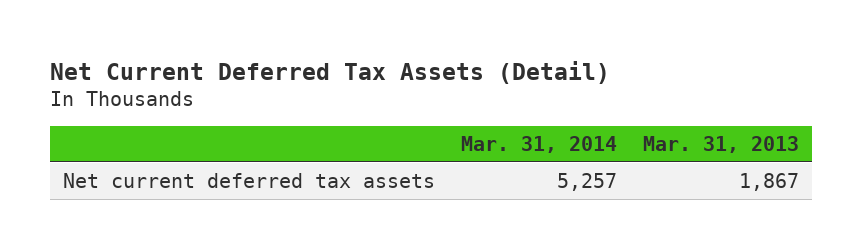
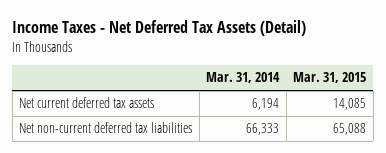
[49,61,610,85] Net Current Deferred Tax Assets (Detail) -> [12,20,307,37] Income Taxes - Net Deferred Tax Assets (Detail)
[642,135,799,153] Mar. 31, 2013 -> none
none -> [293,72,367,84] Mar. 31, 2015
[556,173,617,192] 5,257 -> [252,98,280,111] 6,194
none -> [19,122,193,134] Net non-current deferred tax liabilities

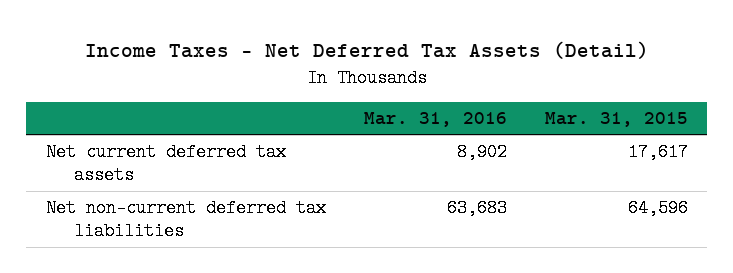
[206,72,281,84] Mar. 31, 2014 -> none
none -> [363,111,507,127] Mar. 31, 2016
[333,98,367,111] 14,085 -> [627,142,688,161] 17,617
[333,123,367,136] 65,088 -> [627,198,688,217] 64,596

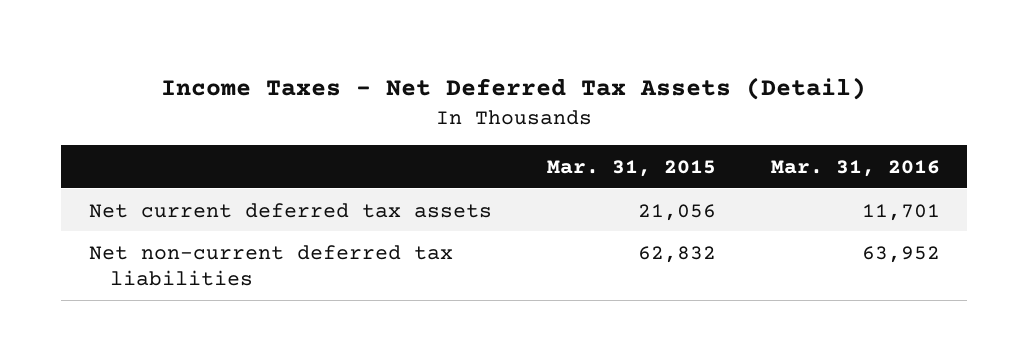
[456,142,507,161] 8,902 -> [861,203,940,221] 11,701
[627,142,688,161] 17,617 -> [637,203,716,221] 21,056
[446,198,507,217] 63,683 -> [861,245,940,263] 63,952
[627,198,688,217] 64,596 -> [637,245,716,263] 62,832

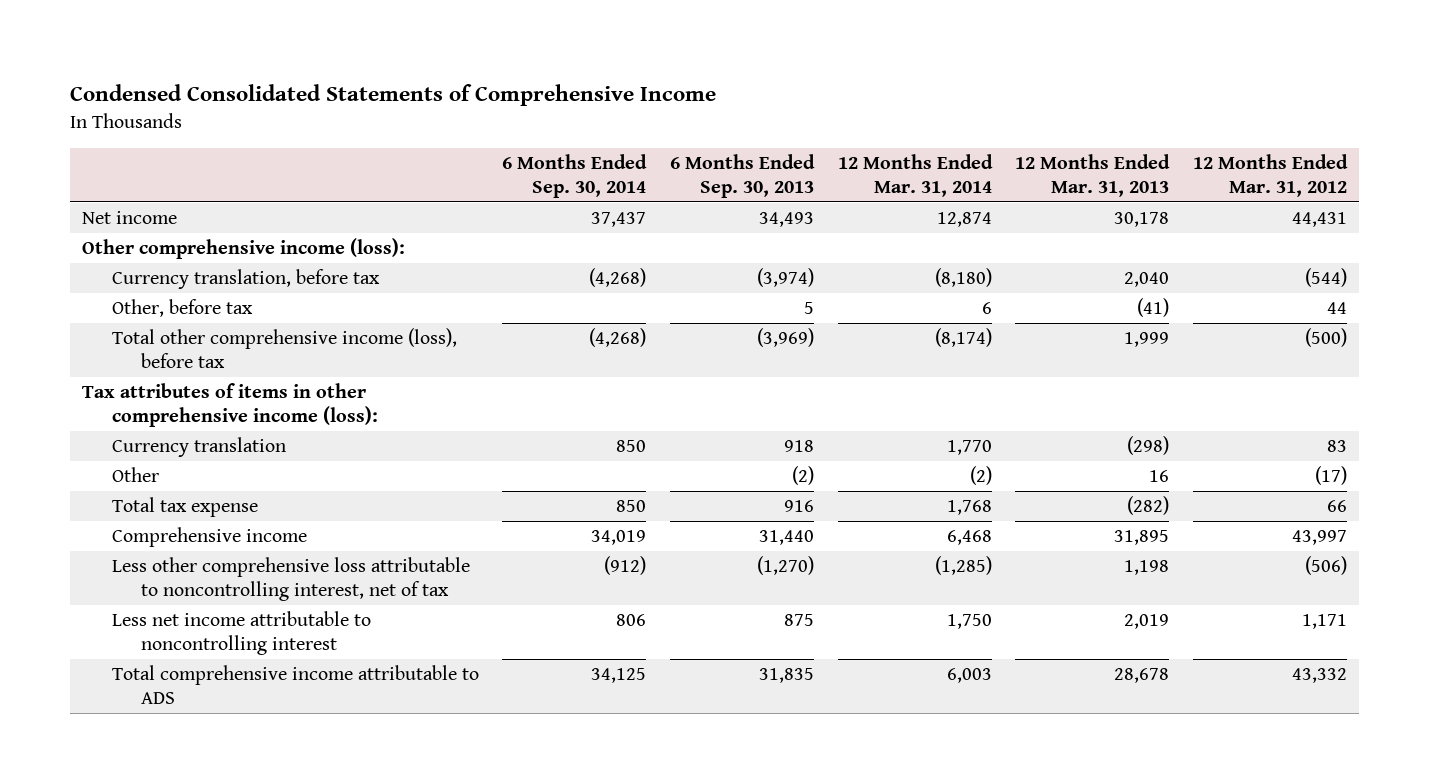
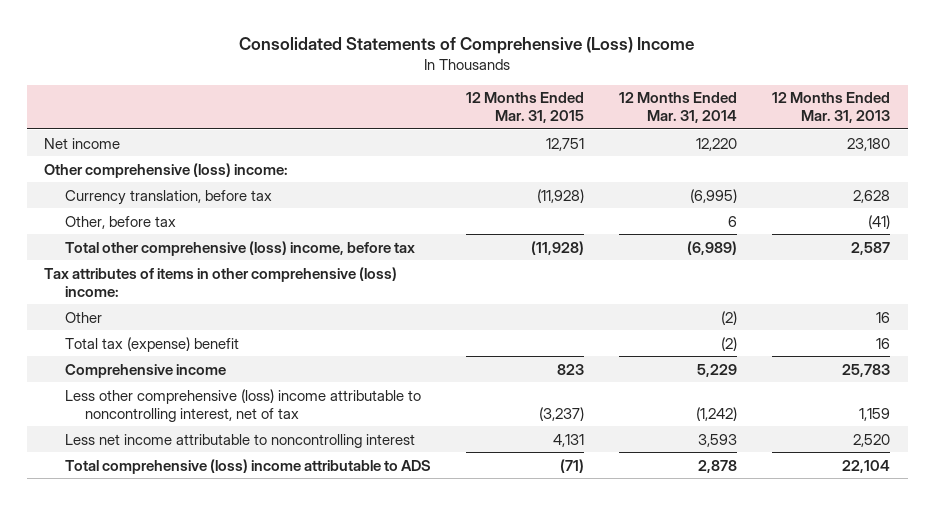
[69,83,716,106] Condensed Consolidated Statements of Comprehensive Income -> [239,36,695,54] Consolidated Statements of Comprehensive (Loss) Income
[502,153,648,198] 6 Months Ended Sep. 30, 2014 -> none
[669,153,815,198] 6 Months Ended Sep. 30, 2013 -> none
[1193,153,1349,197] 12 Months Ended Mar. 31, 2012 -> none
none -> [465,92,584,124] 12 Months Ended Mar. 31, 2015
[936,212,992,228] 12,874 -> [696,137,738,151] 12,220
[1114,212,1170,228] 30,178 -> [847,137,891,151] 23,180
[81,238,405,260] Other comprehensive income (loss): -> [44,162,289,178] Other comprehensive (loss) income:
[934,268,992,288] (8,180) -> [690,188,738,203] (6,995)
[1124,272,1170,288] 2,040 -> [853,189,891,203] 2,628
[111,437,286,458] Currency translation -> none
[111,328,457,369] Total other comprehensive income (loss), before tax -> [64,240,415,256] Total other comprehensive (loss) income, before tax
[934,328,992,348] (8,174) -> [687,240,738,255] (6,989)
[1124,332,1170,348] 1,999 -> [851,241,891,255] 2,587
[81,383,378,428] Tax attributes of items in other comprehensive income (loss): -> [44,266,398,297] Tax attributes of items in other comprehensive (loss) income:
[111,497,258,518] Total tax expense -> [64,336,239,352] Total tax (expense) benefit
[946,500,992,516] 1,768 -> [721,336,738,351] (2)
[1127,496,1170,516] (282) -> [876,337,891,349] 16
[946,530,992,546] 6,468 -> [697,363,738,377] 5,229
[1114,530,1170,546] 31,895 -> [842,363,891,377] 25,783
[111,557,470,602] Less other comprehensive loss attributable to noncontrolling interest, net of tax -> [64,388,421,422] Less other comprehensive (loss) income attributable to noncontrolling interest, net of tax
[934,556,992,576] (1,285) -> [696,406,738,421] (1,242)
[1124,560,1170,576] 1,198 -> [859,407,891,421] 1,159
[946,614,992,630] 1,750 -> [698,433,738,447] 3,593
[1124,614,1170,630] 2,019 -> [853,433,891,447] 2,520
[111,665,479,705] Total comprehensive income attributable to ADS -> [64,458,431,474] Total comprehensive (loss) income attributable to ADS
[946,668,992,684] 6,003 -> [698,459,738,473] 2,878
[1114,668,1170,684] 28,678 -> [842,459,891,473] 22,104

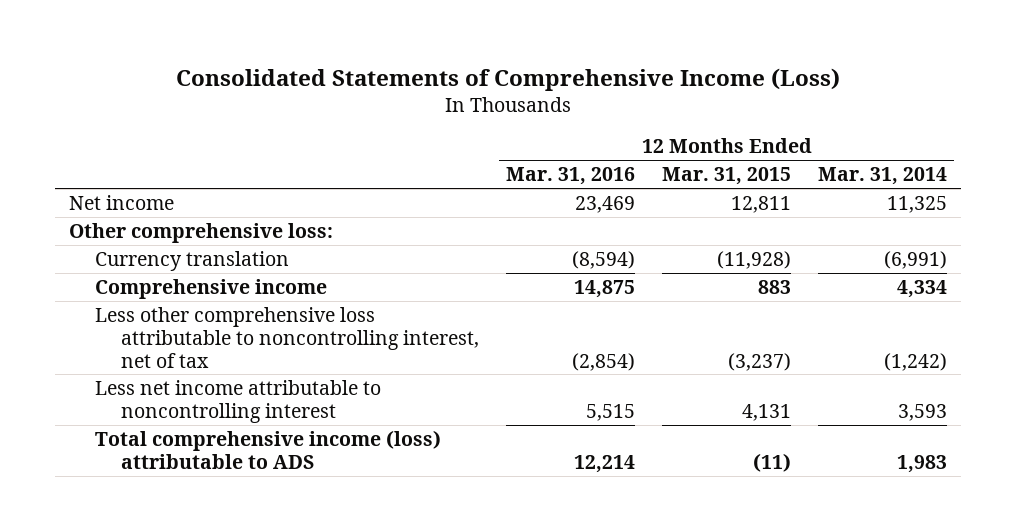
[239,36,695,54] Consolidated Statements of Comprehensive (Loss) Income -> [175,67,840,91] Consolidated Statements of Comprehensive Income (Loss)
[772,92,891,124] 12 Months Ended Mar. 31, 2013 -> none
none -> [506,167,636,186] Mar. 31, 2016
[64,215,176,229] Other, before tax -> none
[64,240,415,256] Total other comprehensive (loss) income, before tax -> none
[44,266,398,297] Tax attributes of items in other comprehensive (loss) income: -> none
[64,311,102,323] Other -> none
[64,336,239,352] Total tax (expense) benefit -> none
[545,137,584,151] 12,751 -> [731,196,792,214] 12,811
[696,137,738,151] 12,220 -> [887,196,948,214] 11,325
[44,162,289,178] Other comprehensive (loss) income: -> [68,223,333,244] Other comprehensive loss:
[64,189,272,205] Currency translation, before tax -> [94,251,289,272] Currency translation
[690,188,738,203] (6,995) -> [884,251,948,270] (6,991)
[556,363,584,375] 823 -> [758,280,792,295] 883
[697,363,738,377] 5,229 -> [897,280,948,299] 4,334
[64,388,421,422] Less other comprehensive (loss) income attributable to noncontrolling interest, net of tax -> [94,307,480,368] Less other comprehensive loss attributable to noncontrolling interest, net of tax
[64,458,431,474] Total comprehensive (loss) income attributable to ADS -> [94,430,441,469] Total comprehensive income (loss) attributable to ADS
[559,458,584,473] (71) -> [753,452,792,472] (11)
[698,459,738,473] 2,878 -> [897,454,948,473] 1,983

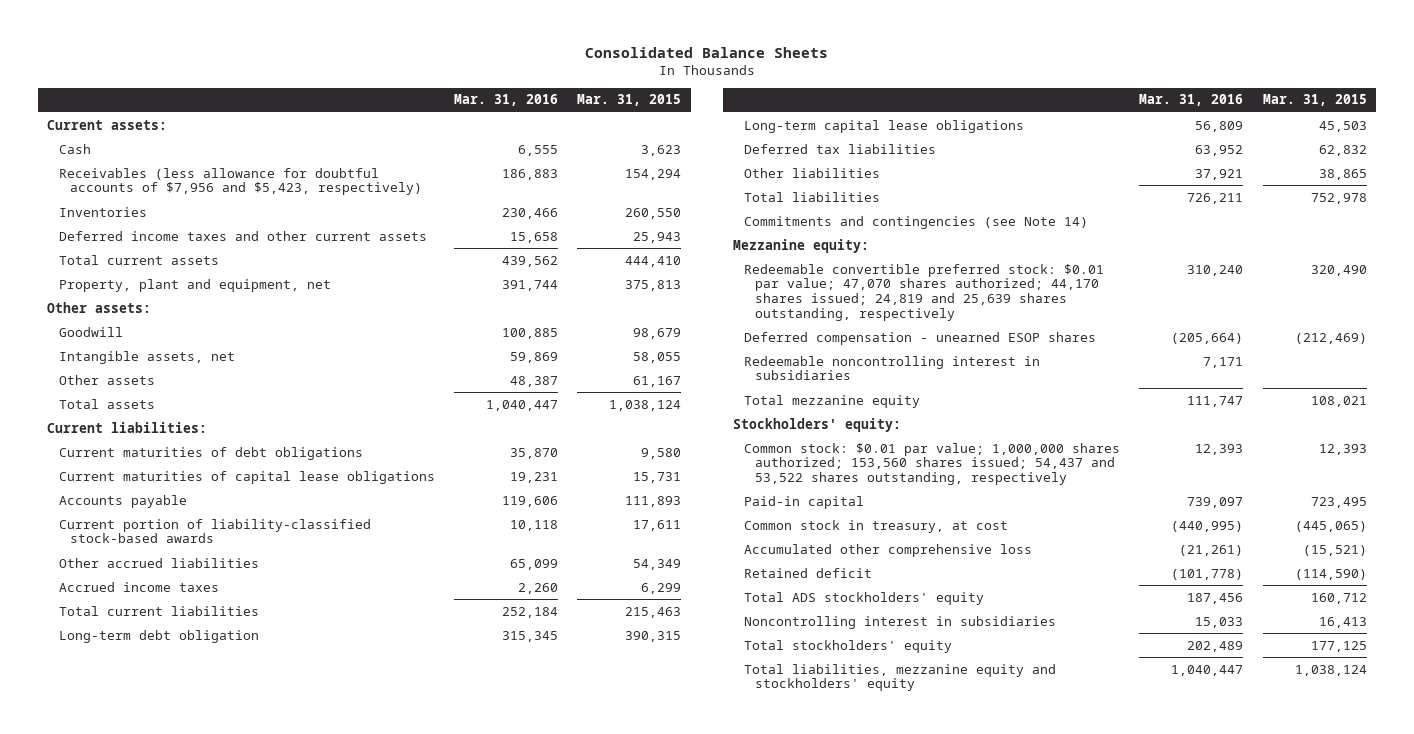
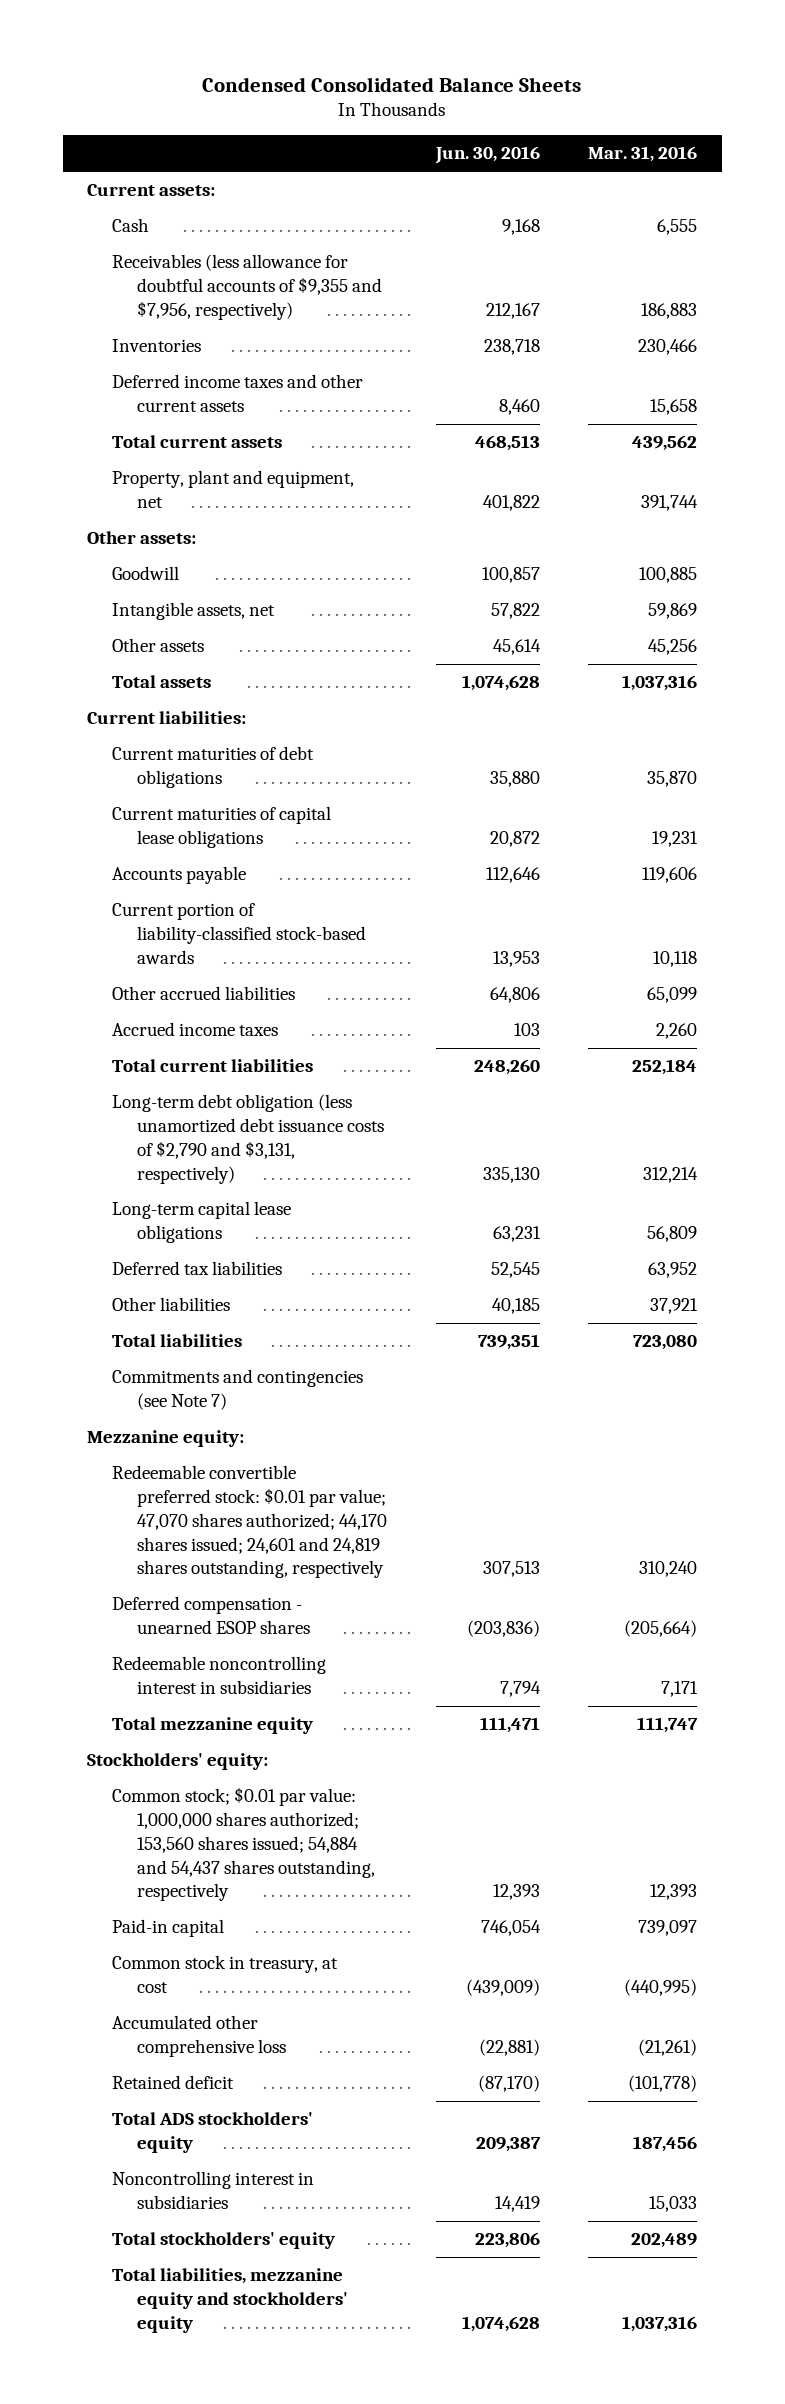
[585,46,829,58] Consolidated Balance Sheets -> [202,76,582,92] Condensed Consolidated Balance Sheets
[577,94,682,107] Mar. 31, 2015 -> none
none -> [434,146,540,165] Jun. 30, 2016
[58,167,423,196] Receivables (less allowance for doubtful accounts of $7,956 and $5,423, respectively) -> [112,254,382,320] Receivables (less allowance for doubtful accounts of $9,355 and $7,956, respectively)
[510,375,559,387] 48,387 -> [648,639,698,656] 45,256
[486,399,559,411] 1,040,447 -> [622,675,698,692] 1,037,316
[58,629,259,643] Long-term debt obligation -> [112,1094,384,1184] Long-term debt obligation (less unamortized debt issuance costs of $2,790 and $3,131, respectively)
[502,630,559,642] 315,345 -> [643,1166,699,1183] 312,214
[1187,192,1244,204] 726,211 -> [633,1335,698,1351] 723,080
[743,215,1088,229] Commitments and contingencies (see Note 14) -> [112,1369,364,1411] Commitments and contingencies (see Note 7)
[743,263,1104,321] Redeemable convertible preferred stock: $0.01 par value; 47,070 shares authorized; 44,170 shares issued; 24,819 and 25,639 shares outstanding, respectively -> [112,1465,387,1579] Redeemable convertible preferred stock: $0.01 par value; 47,070 shares authorized; 44,170 shares issued; 24,601 and 24,819 shares outstanding, respectively
[743,442,1120,486] Common stock: $0.01 par value; 1,000,000 shares authorized; 153,560 shares issued; 54,437 and 53,522 shares outstanding, respectively -> [112,1787,375,1902] Common stock; $0.01 par value: 1,000,000 shares authorized; 153,560 shares issued; 54,884 and 54,437 shares outstanding, respectively
[1171,664,1244,676] 1,040,447 -> [622,2315,698,2332] 1,037,316

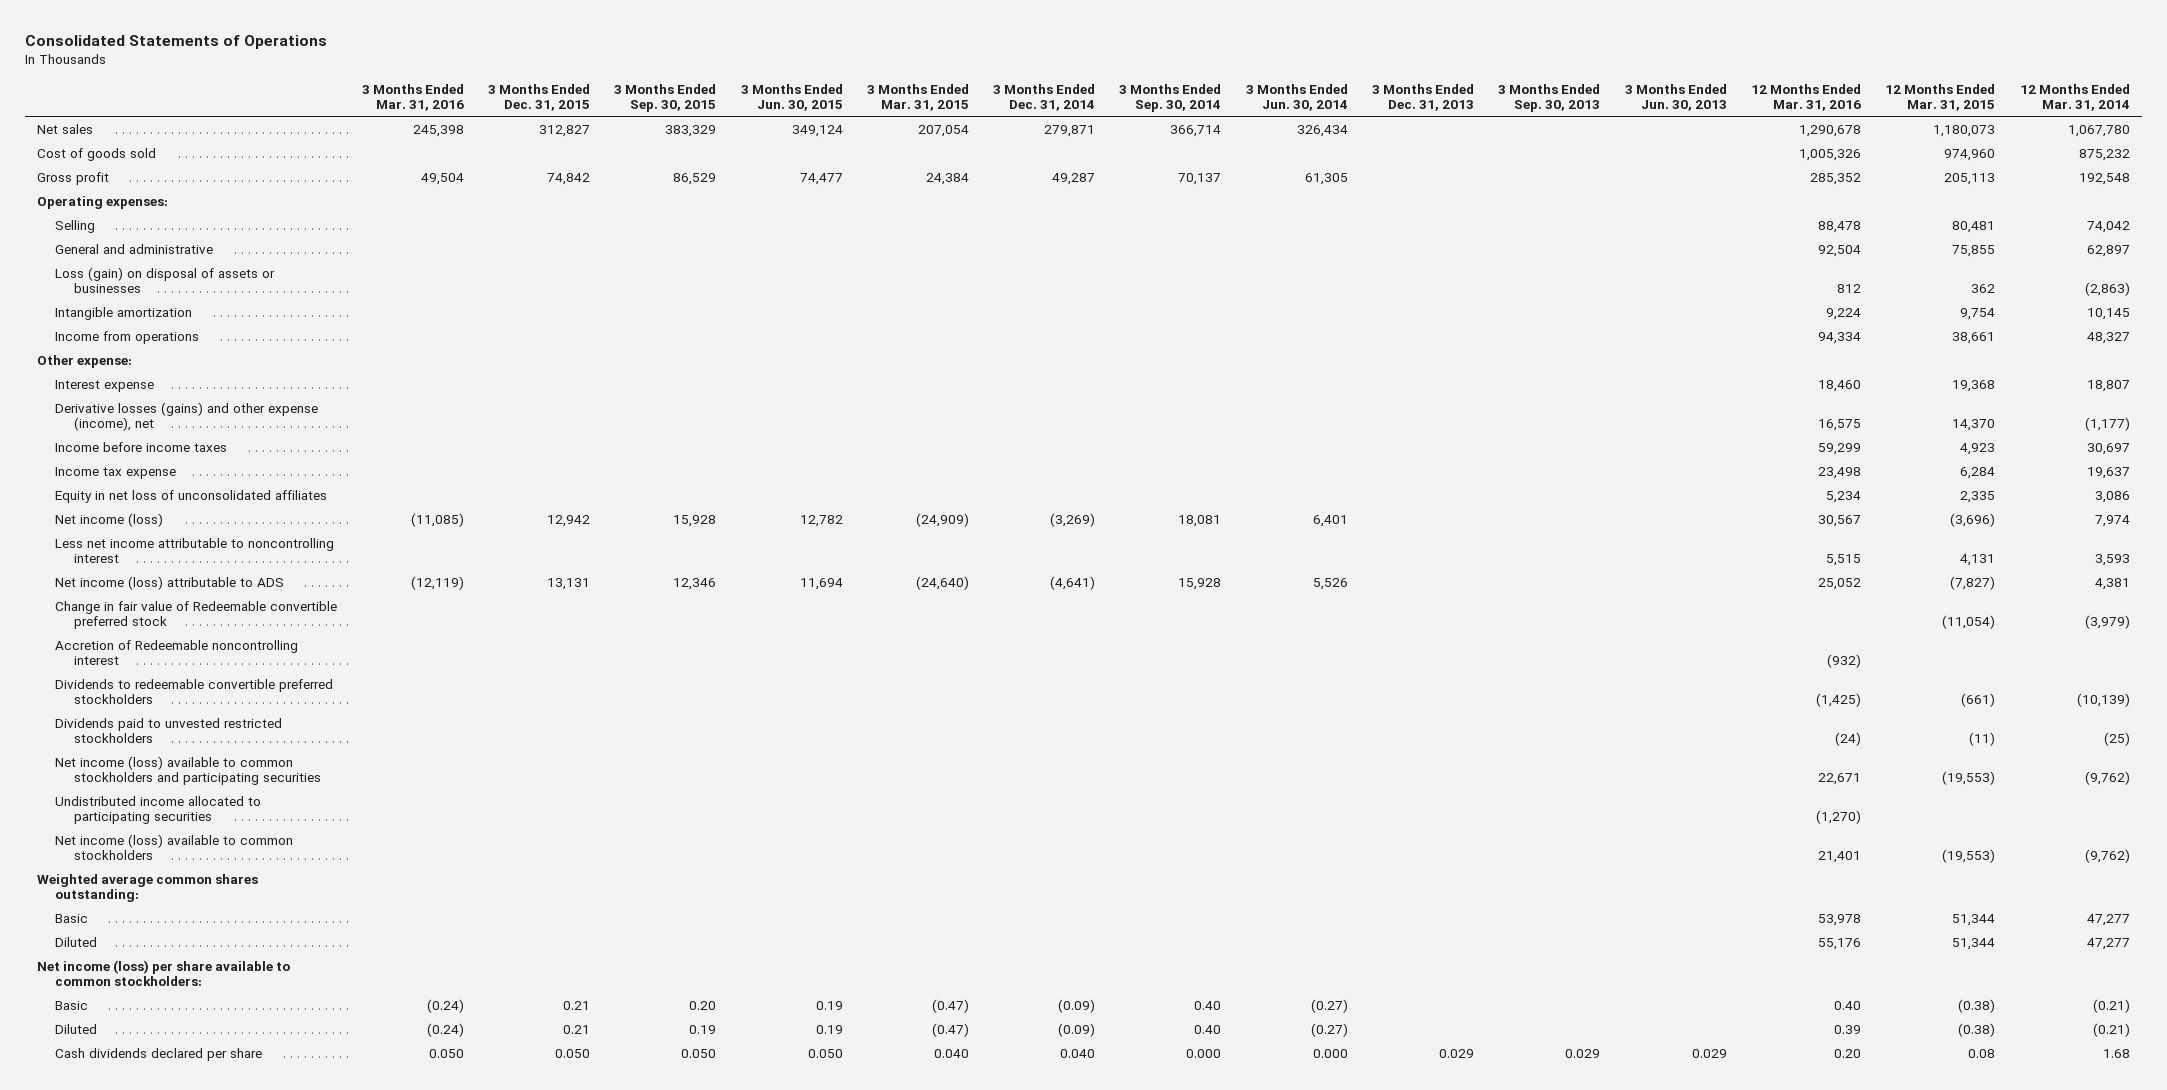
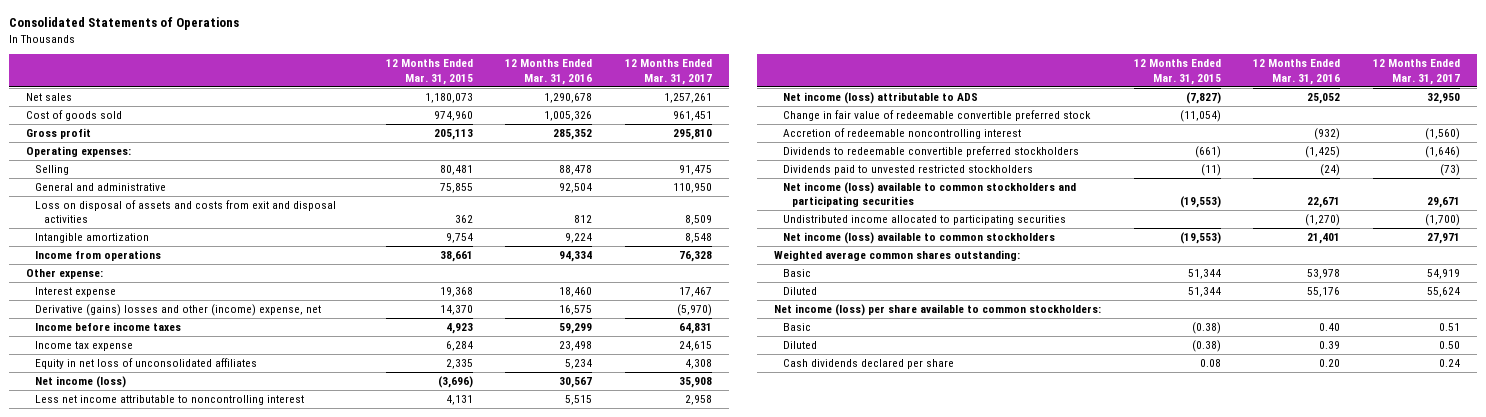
[361,83,464,112] 3 Months Ended Mar. 31, 2016 -> none
[487,83,590,112] 3 Months Ended Dec. 31, 2015 -> none
[614,83,717,113] 3 Months Ended Sep. 30, 2015 -> none
[740,83,843,112] 3 Months Ended Jun. 30, 2015 -> none
[866,83,969,112] 3 Months Ended Mar. 31, 2015 -> none
[993,83,1096,112] 3 Months Ended Dec. 31, 2014 -> none
[1119,83,1222,113] 3 Months Ended Sep. 30, 2014 -> none
[1245,83,1348,112] 3 Months Ended Jun. 30, 2014 -> none
[1372,83,1475,112] 3 Months Ended Dec. 31, 2013 -> none
[1498,83,1601,113] 3 Months Ended Sep. 30, 2013 -> none
[1624,83,1727,112] 3 Months Ended Jun. 30, 2013 -> none
[2019,83,2130,112] 12 Months Ended Mar. 31, 2014 -> none
none -> [625,59,713,85] 12 Months Ended Mar. 31, 2017
[55,266,276,294] Loss (gain) on disposal of assets or businesses -> [35,200,337,224] Loss on disposal of assets and costs from exit and disposal activities
[55,401,319,432] Derivative losses (gains) and other expense (income), net -> [35,304,322,317] Derivative (gains) losses and other (income) expense, net
[55,600,338,630] Change in fair value of Redeemable convertible preferred stock -> [783,110,1092,122] Change in fair value of redeemable convertible preferred stock
[55,639,299,666] Accretion of Redeemable noncontrolling interest -> [783,128,1022,140] Accretion of redeemable noncontrolling interest

